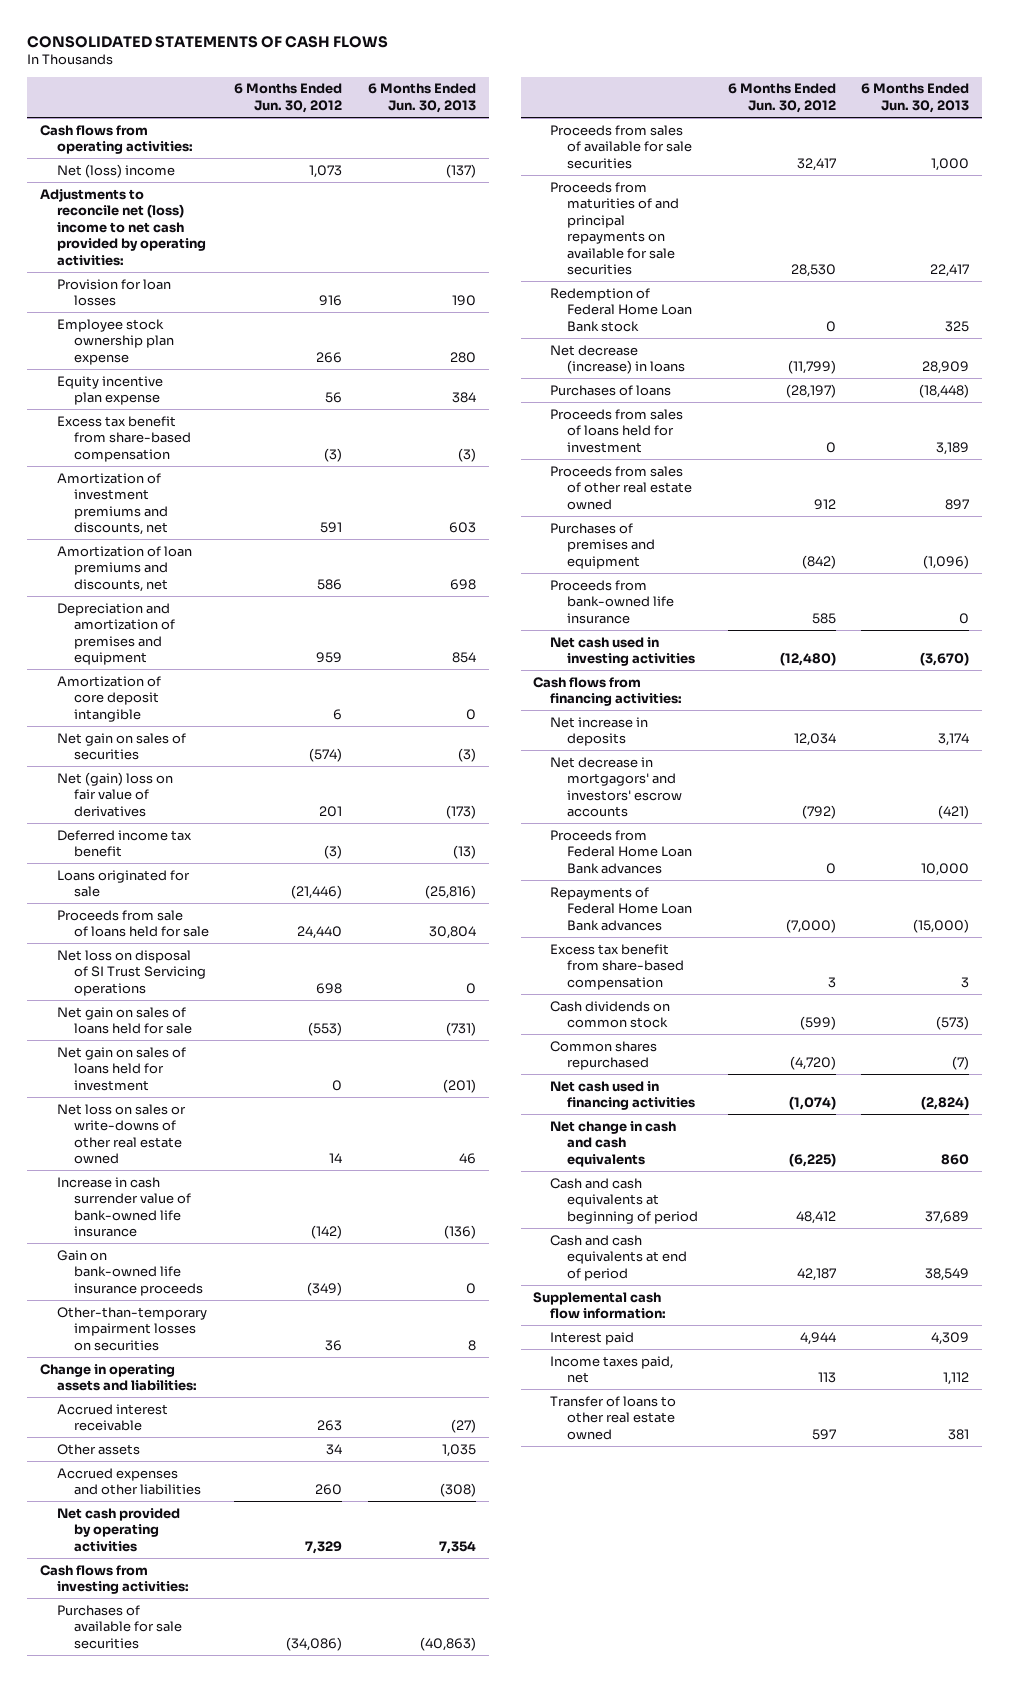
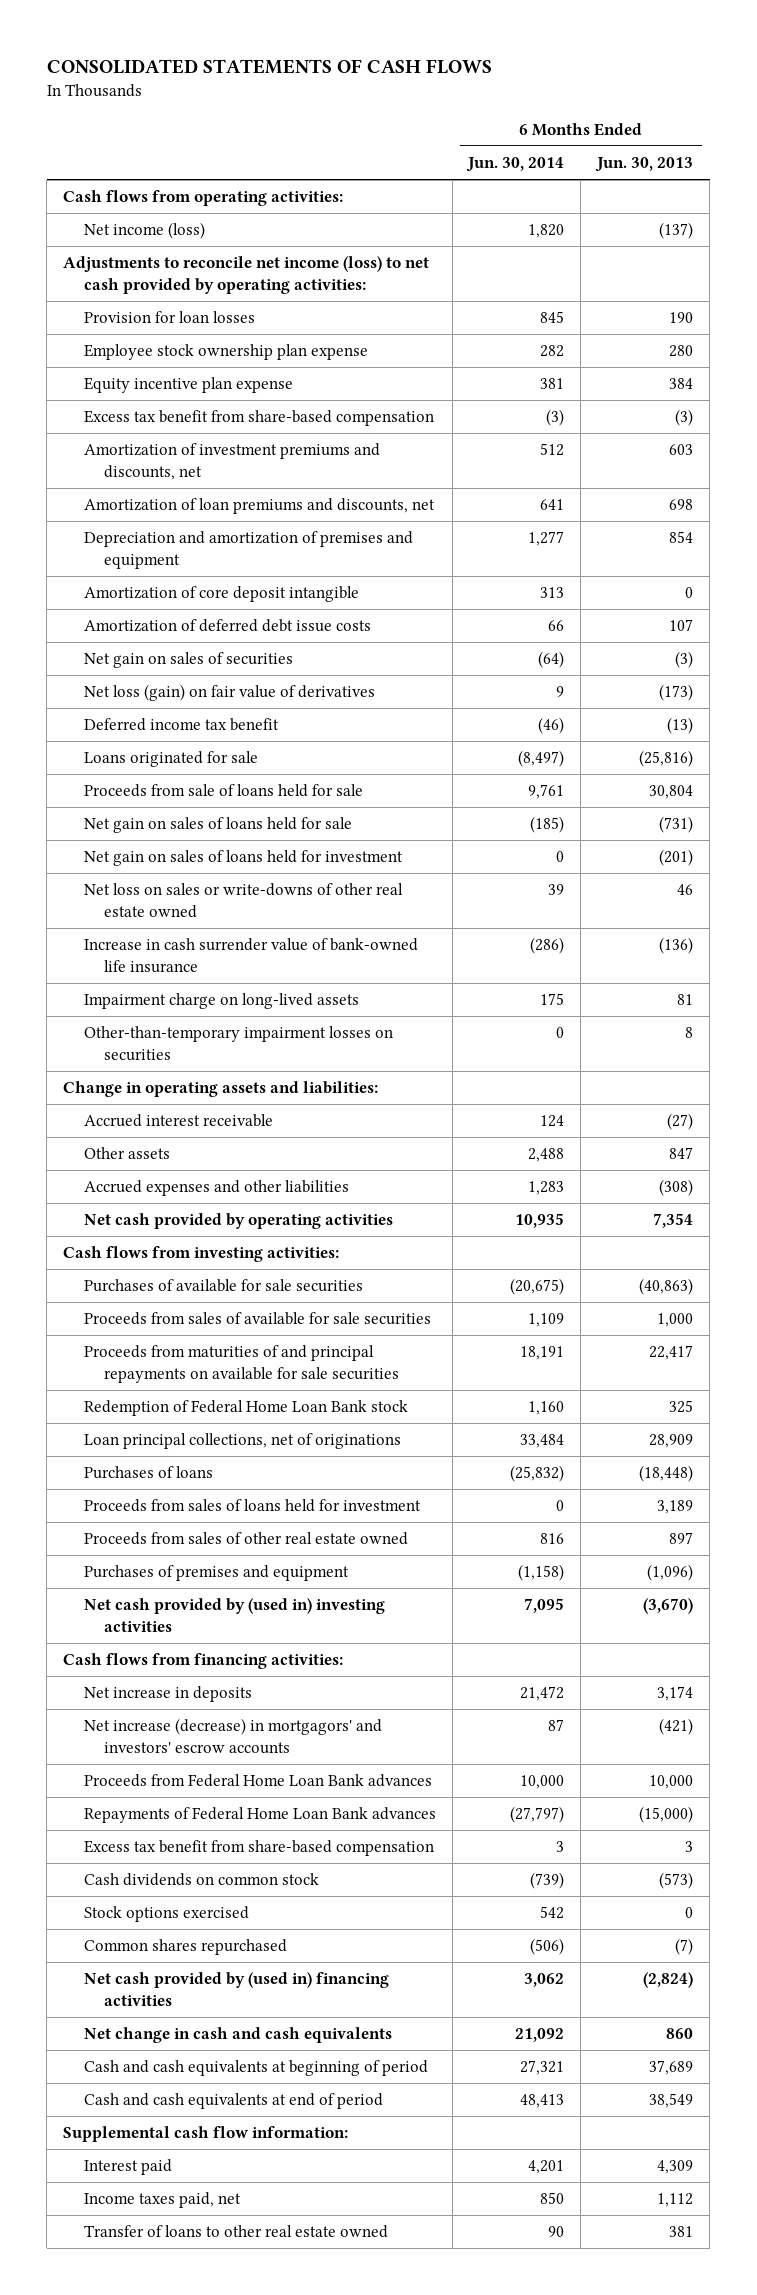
[234,83,343,113] 6 Months Ended Jun. 30, 2012 -> none
none -> [466,157,565,173] Jun. 30, 2014
[56,163,175,178] Net (loss) income -> [83,222,205,240] Net income (loss)
[39,187,206,266] Adjustments to reconcile net (loss) income to net cash provided by operating activities: -> [63,256,430,295] Adjustments to reconcile net income (loss) to net cash provided by operating activities:
none -> [83,619,371,633] Amortization of deferred debt issue costs
[56,771,173,817] Net (gain) loss on fair value of derivatives -> [83,684,375,702] Net loss (gain) on fair value of derivatives
[56,949,206,996] Net loss on disposal of SI Trust Servicing operations -> none
[56,1249,203,1296] Gain on bank-owned life insurance proceeds -> none
none -> [83,993,359,1010] Impairment charge on long-lived assets
[441,1443,476,1457] 1,035 -> [669,1147,694,1160] 847
[550,344,686,375] Net decrease (increase) in loans -> [83,1433,401,1450] Loan principal collections, net of originations
[550,579,675,624] Proceeds from bank-owned life insurance -> none
[550,636,696,667] Net cash used in investing activities -> [83,1598,385,1633] Net cash provided by (used in) investing activities
[550,756,683,818] Net decrease in mortgagors' and investors' escrow accounts -> [83,1718,382,1755] Net increase (decrease) in mortgagors' and investors' escrow accounts
none -> [83,1906,249,1923] Stock options exercised
[550,1080,696,1111] Net cash used in financing activities -> [83,1972,389,2007] Net cash provided by (used in) financing activities

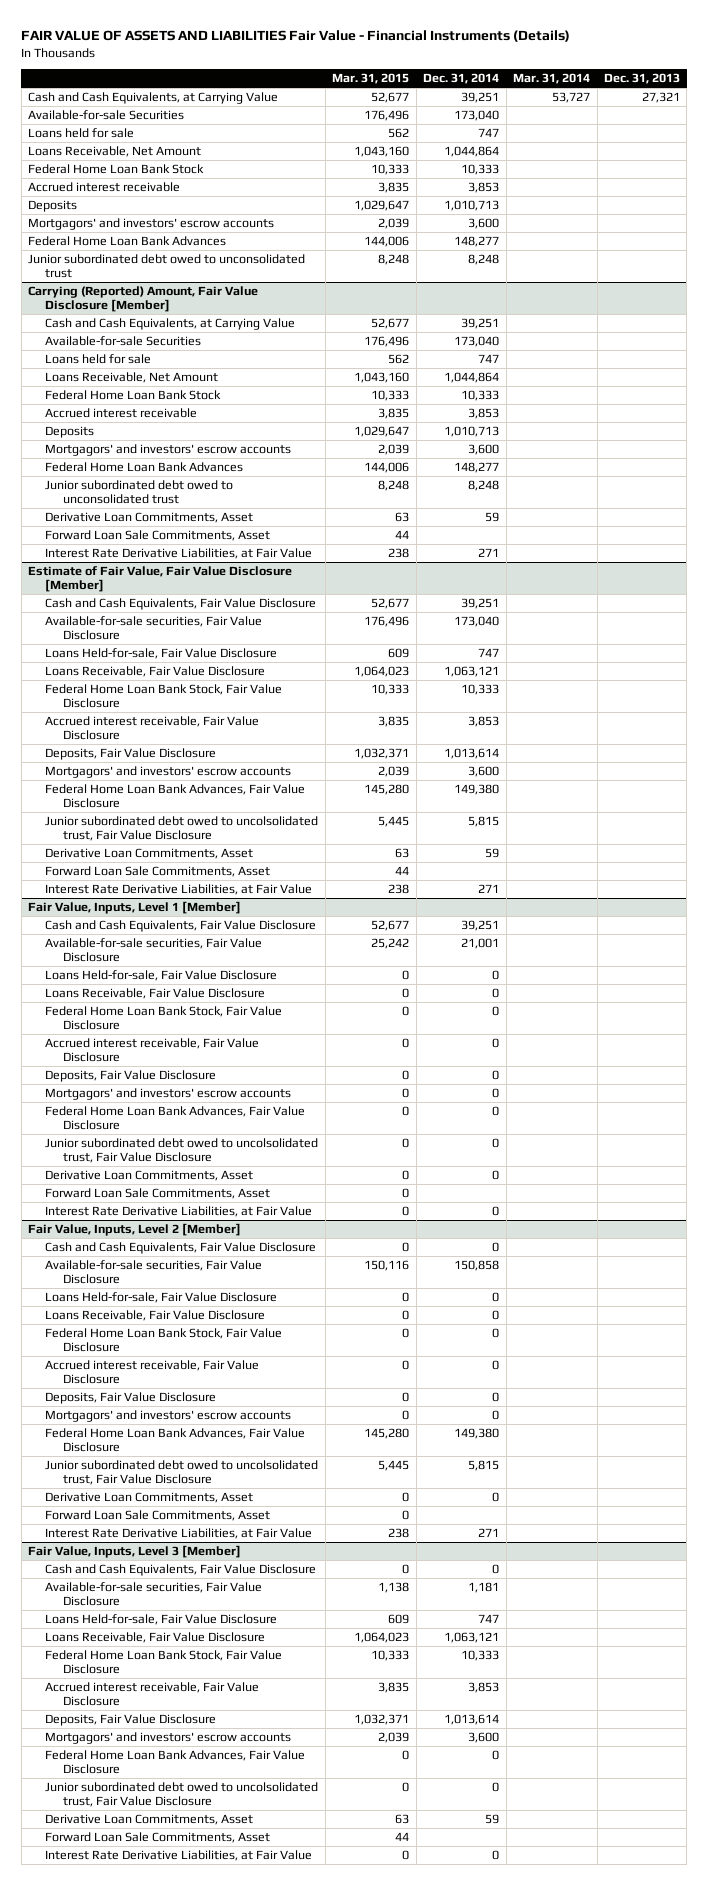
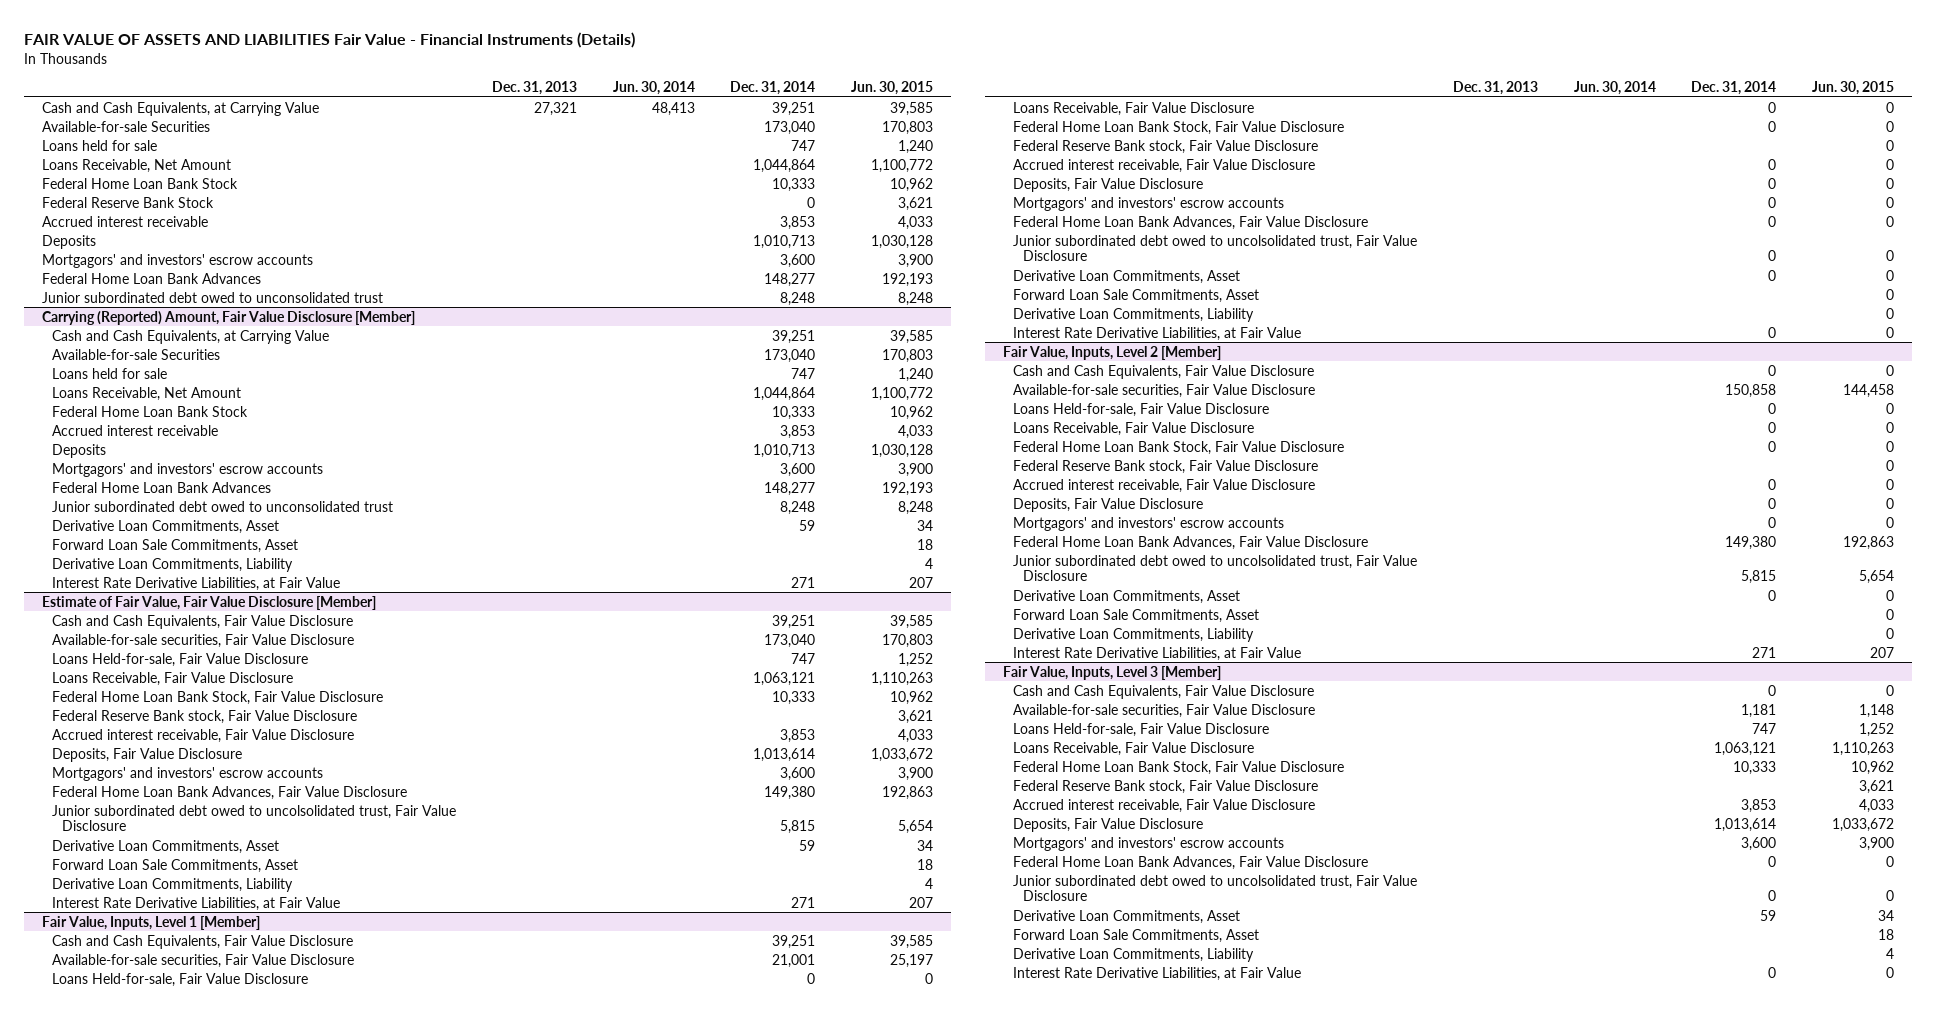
[332,73,410,85] Mar. 31, 2015 -> none
[513,73,591,85] Mar. 31, 2014 -> none
none -> [612,80,695,95] Jun. 30, 2014
none -> [851,80,934,95] Jun. 30, 2015
none -> [42,196,215,208] Federal Reserve Bank Stock
none -> [52,557,294,572] Derivative Loan Commitments, Liability
none -> [52,709,358,724] Federal Reserve Bank stock, Fair Value Disclosure
none -> [52,877,294,892] Derivative Loan Commitments, Liability
none -> [1013,139,1319,154] Federal Reserve Bank stock, Fair Value Disclosure
none -> [1013,307,1255,322] Derivative Loan Commitments, Liability
none -> [1013,459,1319,474] Federal Reserve Bank stock, Fair Value Disclosure
none -> [1013,627,1255,642] Derivative Loan Commitments, Liability
none -> [1013,779,1319,794] Federal Reserve Bank stock, Fair Value Disclosure
none -> [1013,947,1255,962] Derivative Loan Commitments, Liability

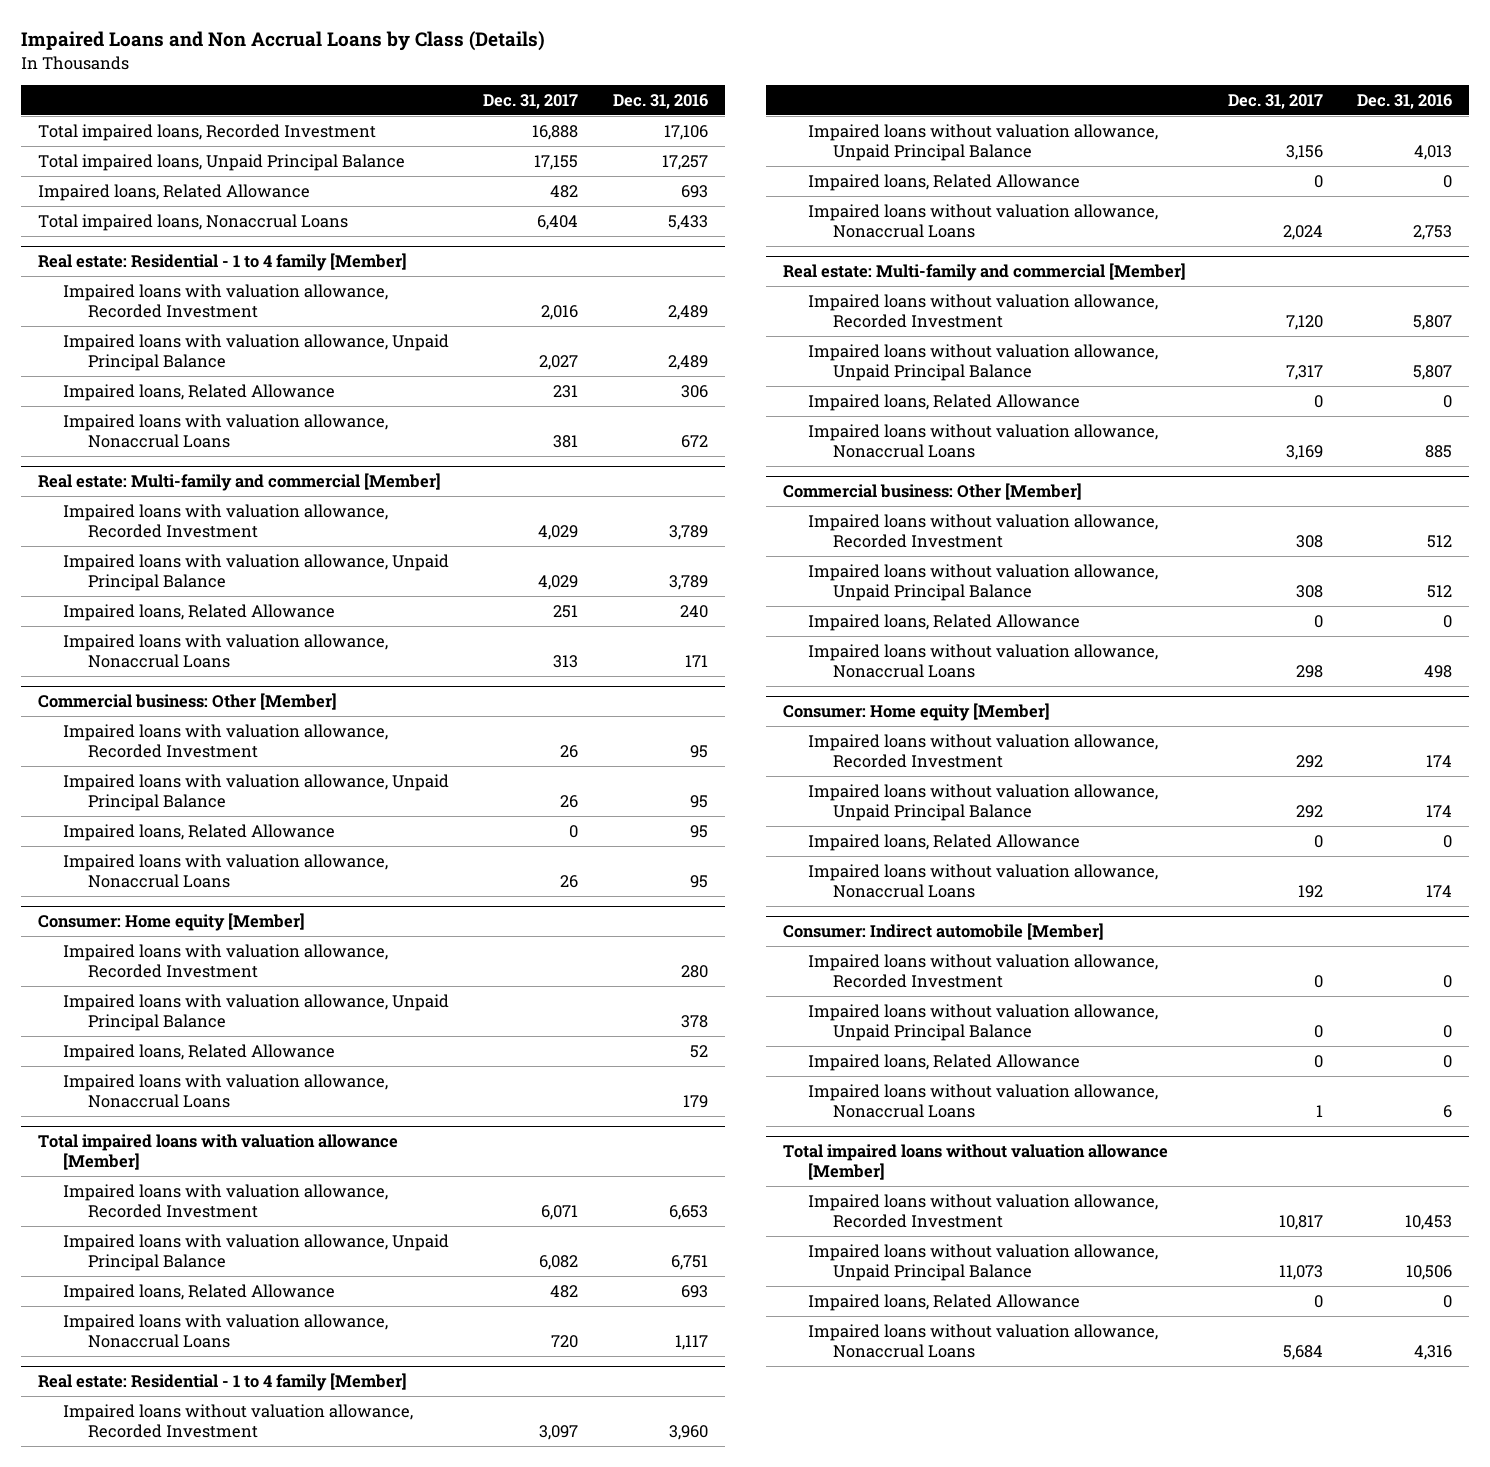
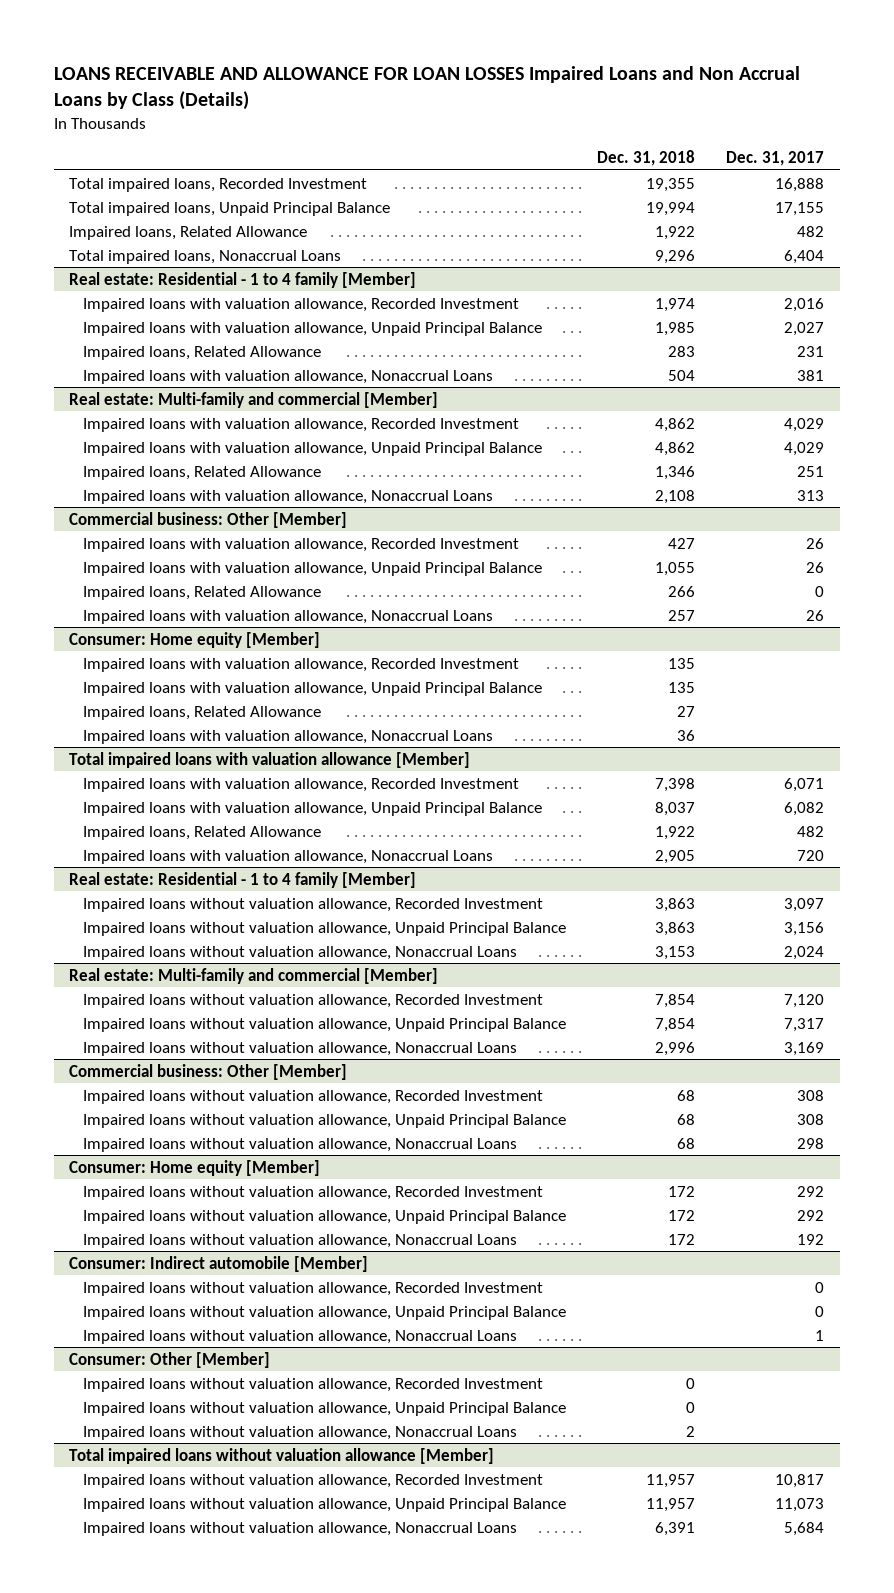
[21,31,546,52] Impaired Loans and Non Accrual Loans by Class (Details) -> [53,65,800,110] LOANS RECEIVABLE AND ALLOWANCE FOR LOAN LOSSES Impaired Loans and Non Accrual Loans by Class (Details)
[612,93,708,109] Dec. 31, 2016 -> none
none -> [597,149,696,166] Dec. 31, 2018
[807,173,1080,191] Impaired loans, Related Allowance -> none
[807,393,1080,411] Impaired loans, Related Allowance -> none
[807,613,1080,631] Impaired loans, Related Allowance -> none
[807,833,1080,851] Impaired loans, Related Allowance -> none
[807,1053,1080,1071] Impaired loans, Related Allowance -> none
none -> [69,1351,271,1368] Consumer: Other [Member]
none -> [83,1377,544,1392] Impaired loans without valuation allowance, Recorded Investment
none -> [83,1401,567,1416] Impaired loans without valuation allowance, Unpaid Principal Balance
none -> [83,1425,518,1440] Impaired loans without valuation allowance, Nonaccrual Loans
[807,1293,1080,1311] Impaired loans, Related Allowance -> none

